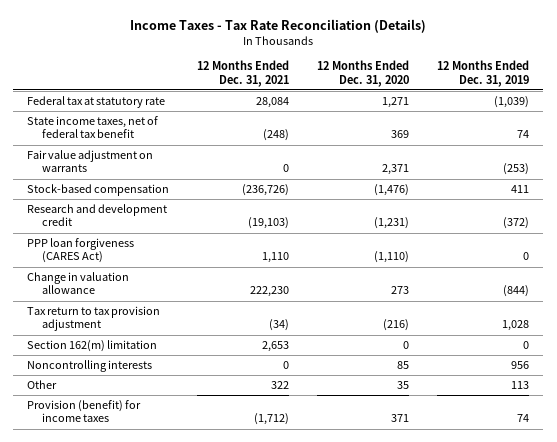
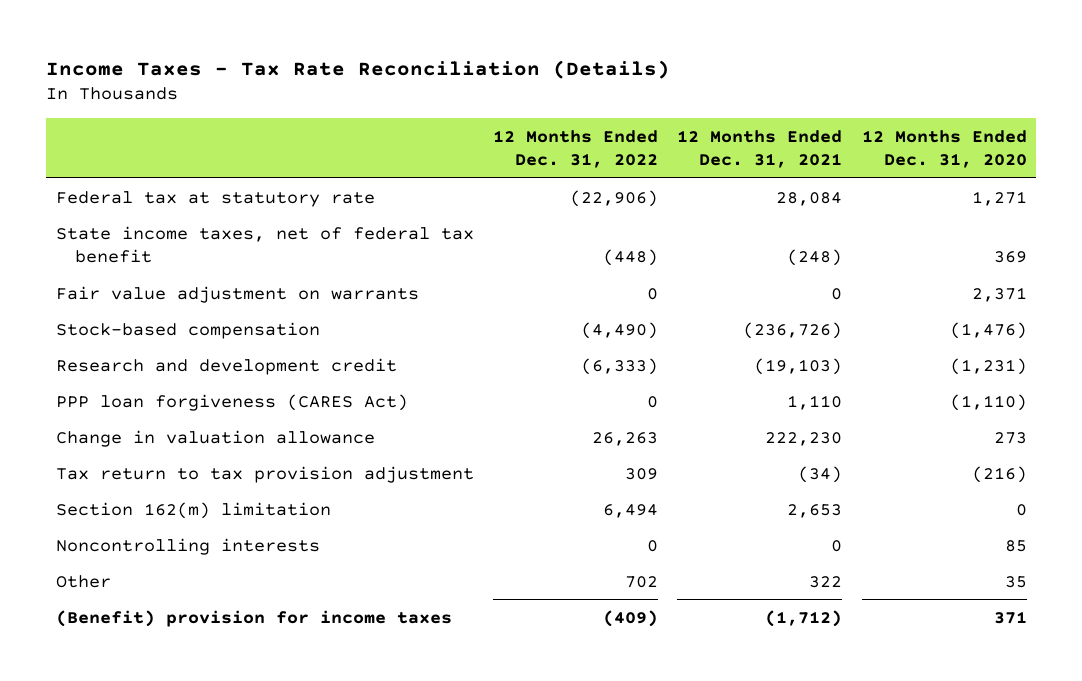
[437,60,530,87] 12 Months Ended Dec. 31, 2019 -> none
none -> [492,129,658,168] 12 Months Ended Dec. 31, 2022
[27,400,142,423] Provision (benefit) for income taxes -> [55,609,452,627] (Benefit) provision for income taxes

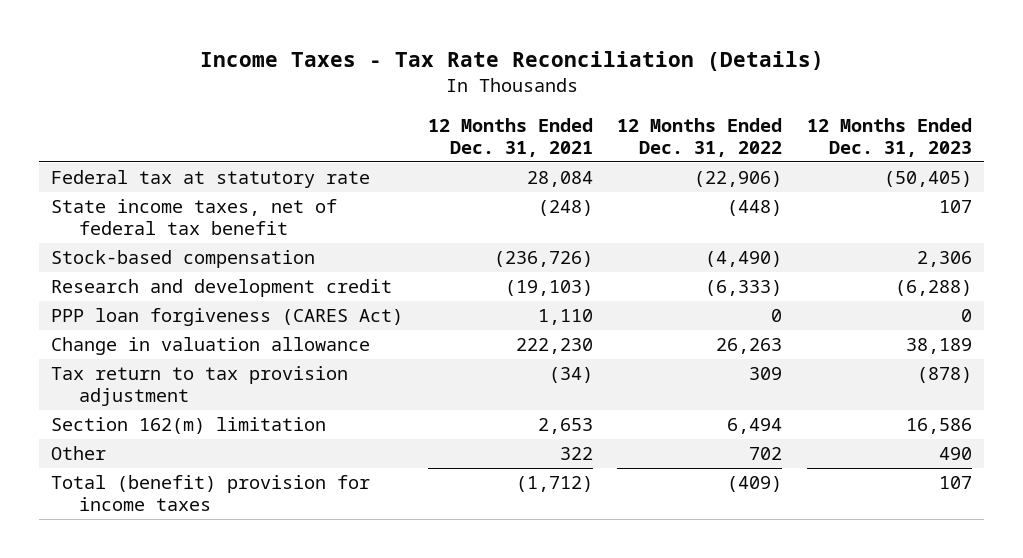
[861,129,1027,168] 12 Months Ended Dec. 31, 2020 -> none
none -> [806,117,972,157] 12 Months Ended Dec. 31, 2023
[55,285,419,303] Fair value adjustment on warrants -> none
[55,537,320,555] Noncontrolling interests -> none
[55,609,452,627] (Benefit) provision for income taxes -> [51,475,371,512] Total (benefit) provision for income taxes

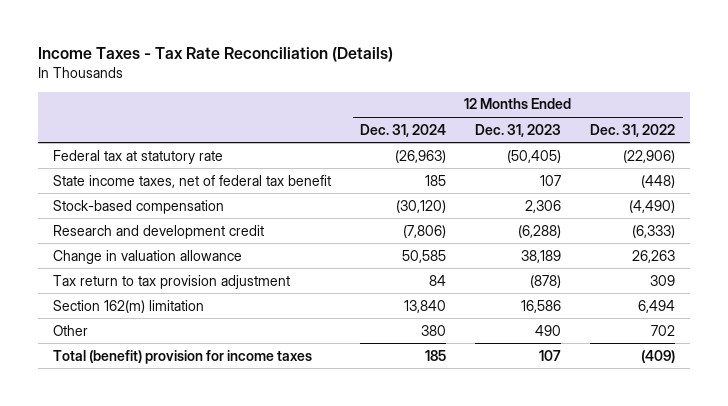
[427,117,593,157] 12 Months Ended Dec. 31, 2021 -> none
none -> [359,123,446,137] Dec. 31, 2024
[51,308,404,327] PPP loan forgiveness (CARES Act) -> none

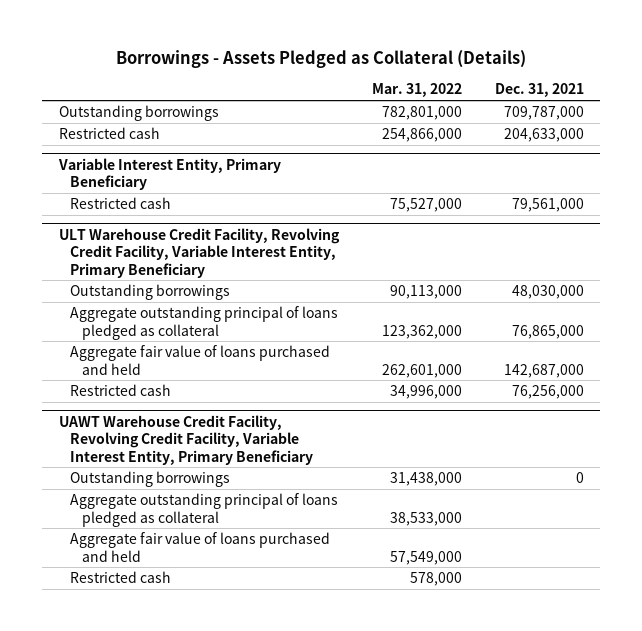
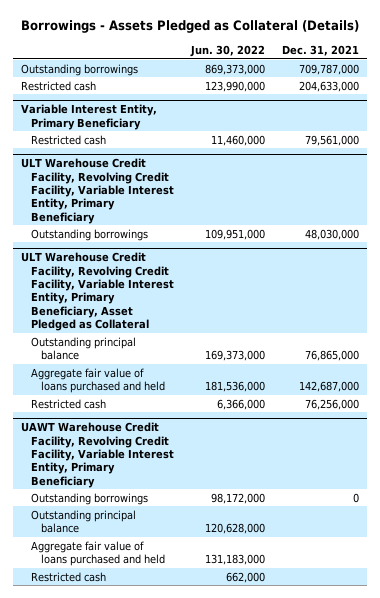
[371,83,462,98] Mar. 31, 2022 -> none
none -> [189,44,265,57] Jun. 30, 2022
none -> [21,252,174,332] ULT Warehouse Credit Facility, Revolving Credit Facility, Variable Interest Entity, Primary Beneficiary, Asset Pledged as Collateral
[70,306,339,340] Aggregate outstanding principal of loans pledged as collateral -> [30,336,136,361] Outstanding principal balance
[70,493,339,527] Aggregate outstanding principal of loans pledged as collateral -> none
none -> [30,509,136,534] Outstanding principal balance

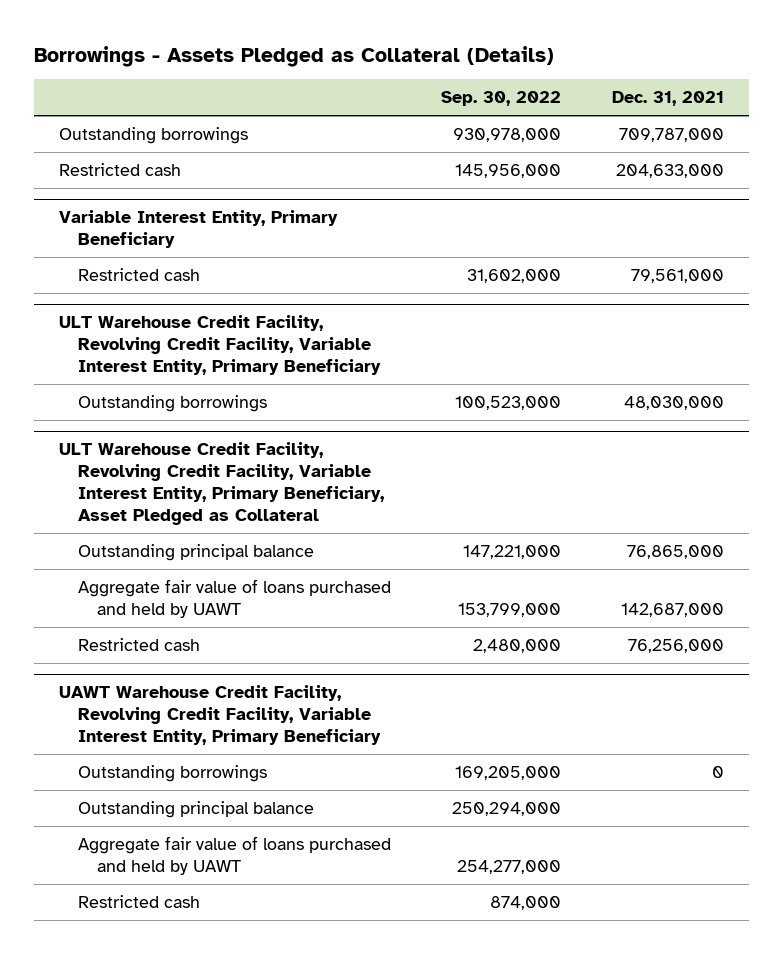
[189,44,265,57] Jun. 30, 2022 -> none
none -> [441,91,562,107] Sep. 30, 2022
[30,367,165,394] Aggregate fair value of loans purchased and held -> [78,578,392,618] Aggregate fair value of loans purchased and held by UAWT
[30,540,165,567] Aggregate fair value of loans purchased and held -> [78,835,392,875] Aggregate fair value of loans purchased and held by UAWT

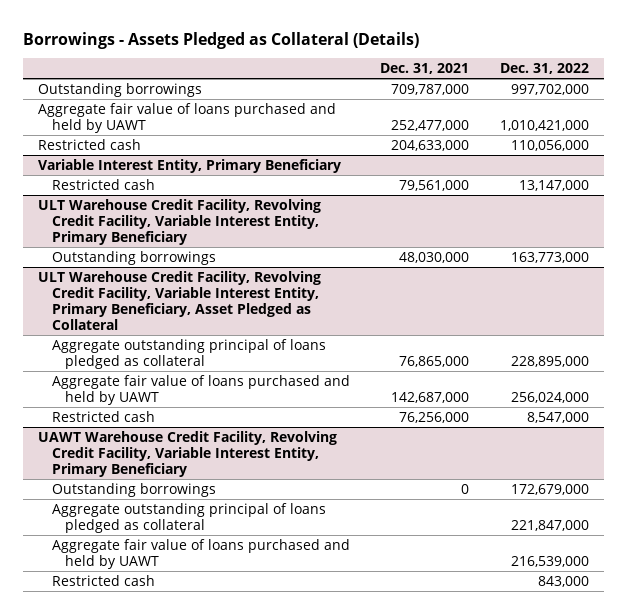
[441,91,562,107] Sep. 30, 2022 -> none
none -> [500,63,590,75] Dec. 31, 2022
none -> [38,102,337,133] Aggregate fair value of loans purchased and held by UAWT
[78,543,315,561] Outstanding principal balance -> [51,338,326,369] Aggregate outstanding principal of loans pledged as collateral
[78,800,315,818] Outstanding principal balance -> [51,502,326,533] Aggregate outstanding principal of loans pledged as collateral

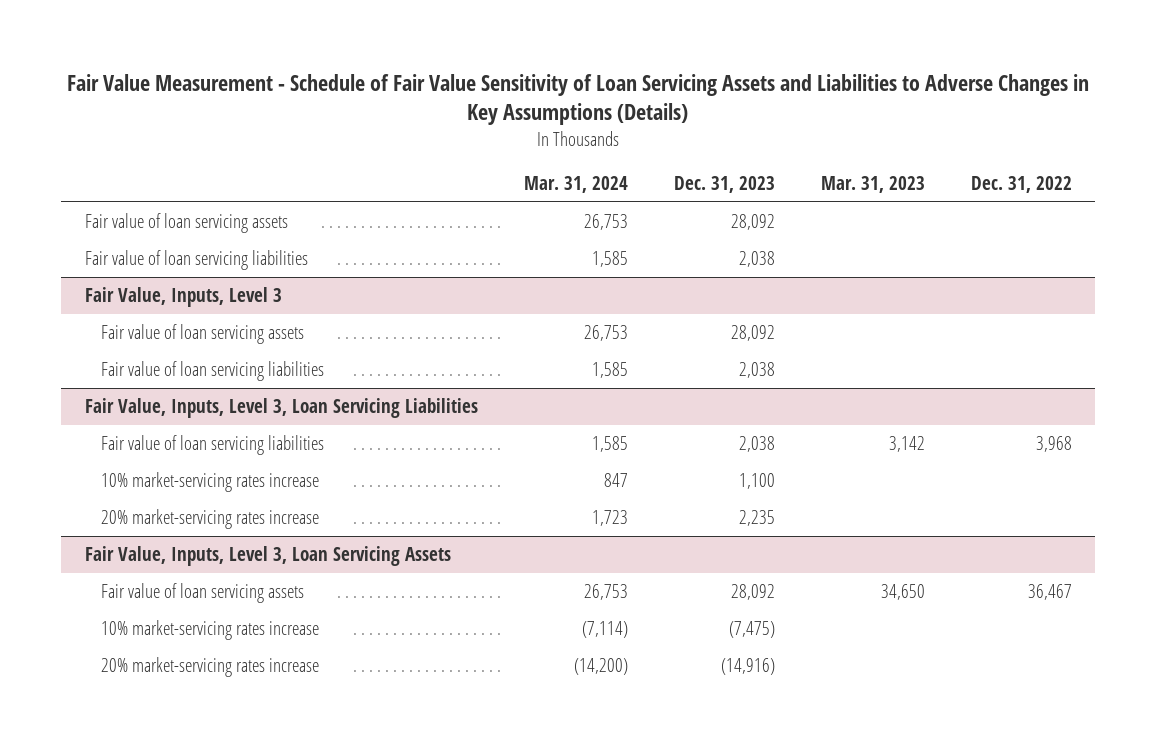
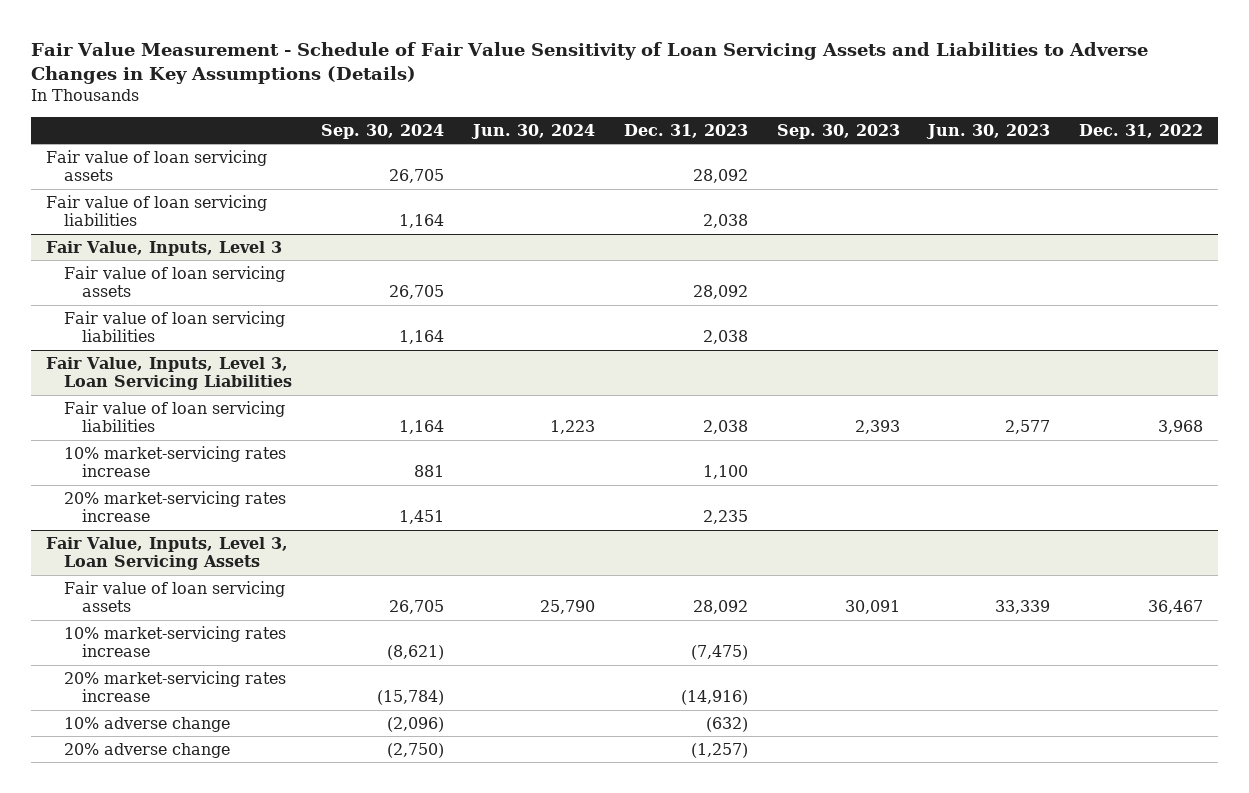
[523,176,628,194] Mar. 31, 2024 -> none
[821,176,926,194] Mar. 31, 2023 -> none
none -> [320,124,444,140] Sep. 30, 2024
none -> [470,124,595,140] Jun. 30, 2024
none -> [776,124,900,140] Sep. 30, 2023
none -> [926,124,1051,140] Jun. 30, 2023
none -> [64,716,231,732] 10% adverse change
none -> [64,742,231,758] 20% adverse change

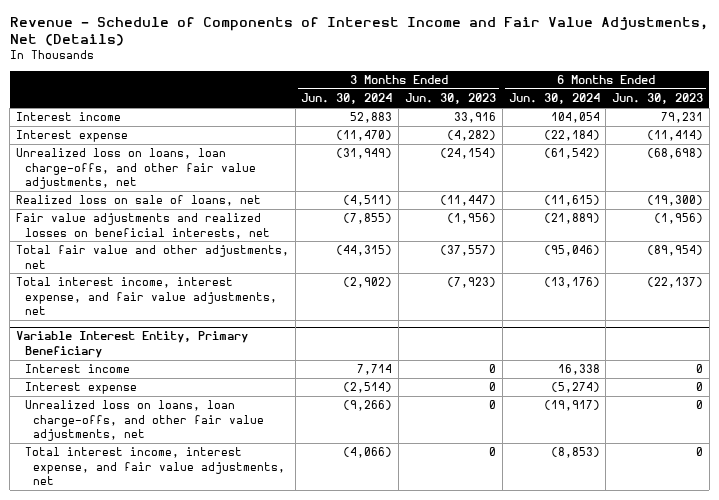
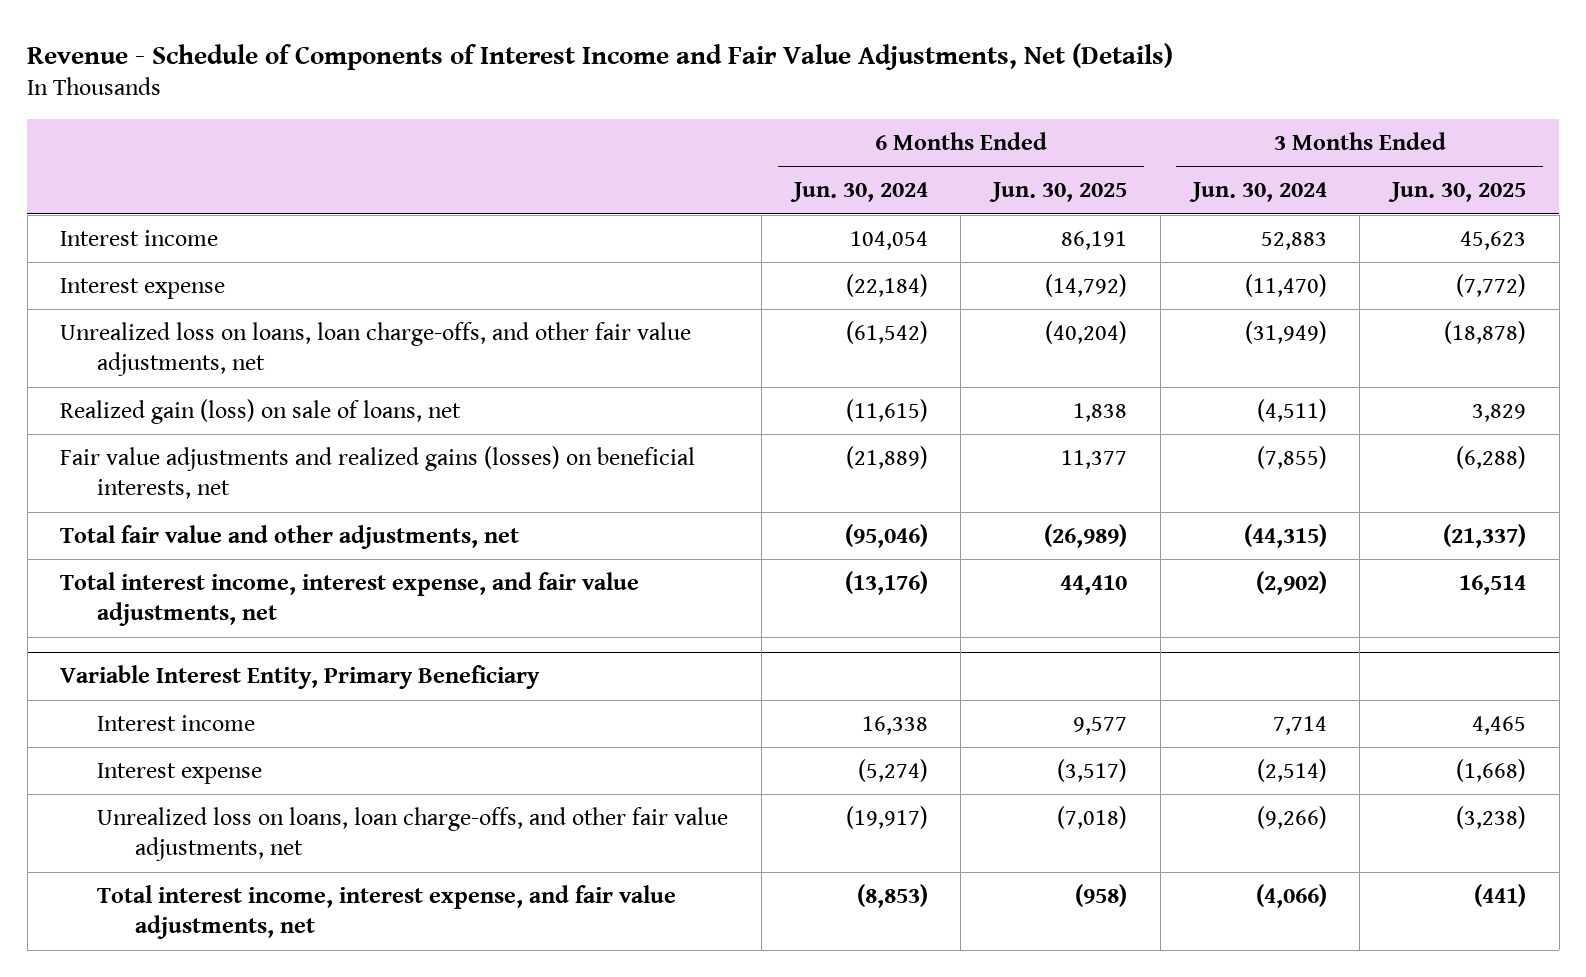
[405,93,497,105] Jun. 30, 2023 -> none
[612,93,704,105] Jun. 30, 2023 -> none
none -> [989,182,1128,203] Jun. 30, 2025
none -> [1388,182,1527,203] Jun. 30, 2025
[15,195,261,207] Realized loss on sale of loans, net -> [59,398,461,424] Realized gain (loss) on sale of loans, net
[15,213,270,239] Fair value adjustments and realized losses on beneficial interests, net -> [59,445,695,500] Fair value adjustments and realized gains (losses) on beneficial interests, net

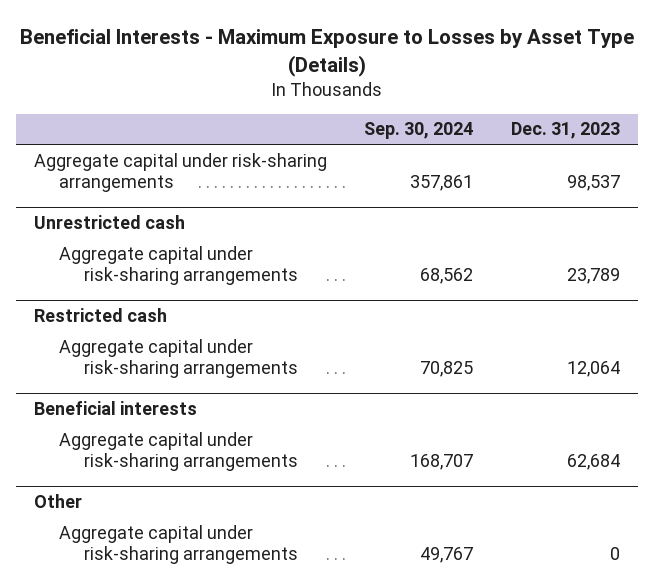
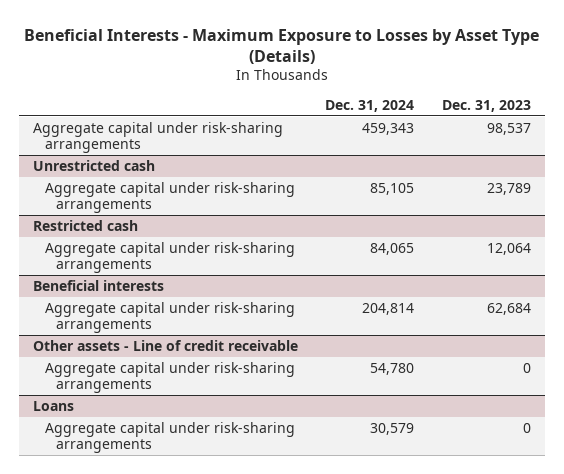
[364,122,474,140] Sep. 30, 2024 -> none
none -> [325,100,415,113] Dec. 31, 2024
[34,494,83,509] Other -> [32,339,298,351] Other assets - Line of credit receivable
none -> [32,400,74,411] Loans
none -> [44,421,295,454] Aggregate capital under risk-sharing arrangements

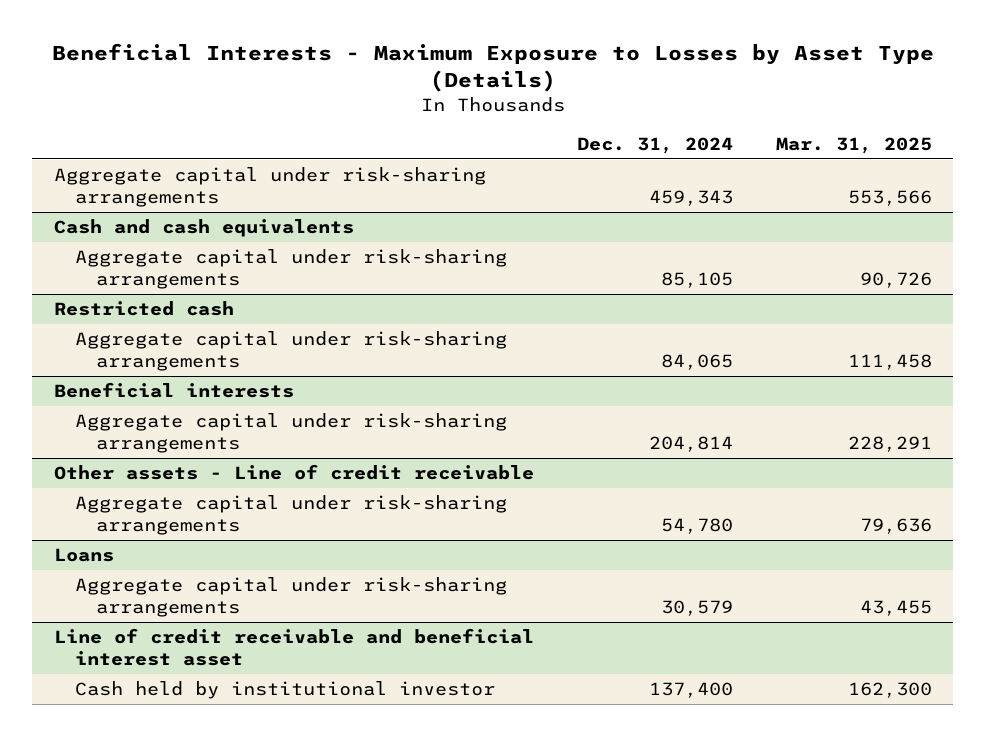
[441,100,531,113] Dec. 31, 2023 -> none
none -> [775,136,932,154] Mar. 31, 2025
[32,159,155,171] Unrestricted cash -> [53,219,354,238] Cash and cash equivalents
none -> [53,628,534,666] Line of credit receivable and beneficial interest asset
none -> [74,681,495,700] Cash held by institutional investor

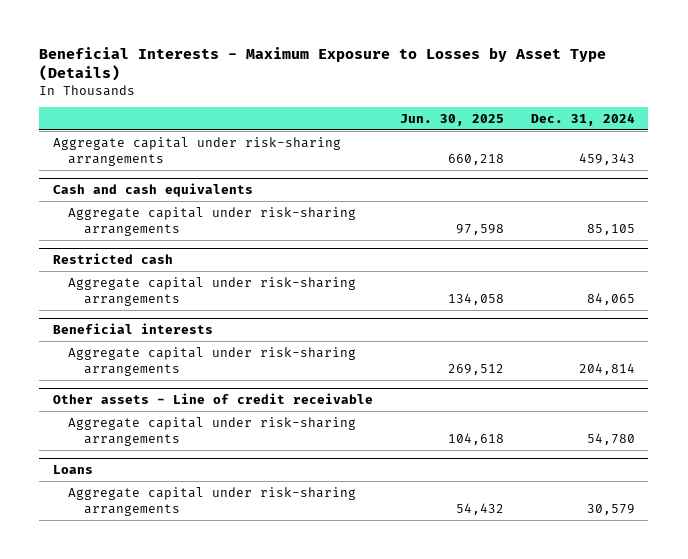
[775,136,932,154] Mar. 31, 2025 -> none
none -> [399,113,504,126] Jun. 30, 2025
[53,628,534,666] Line of credit receivable and beneficial interest asset -> none
[74,681,495,700] Cash held by institutional investor -> none

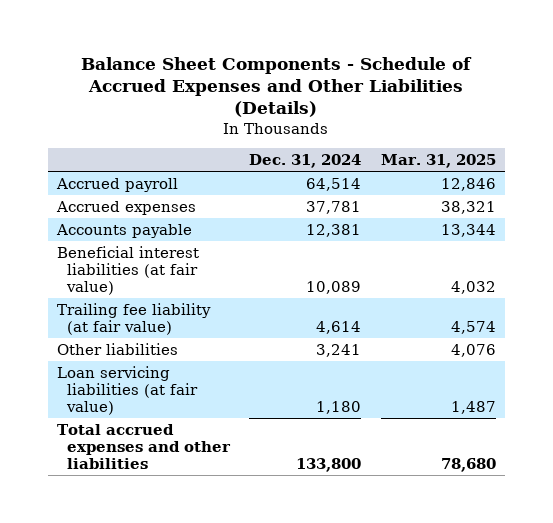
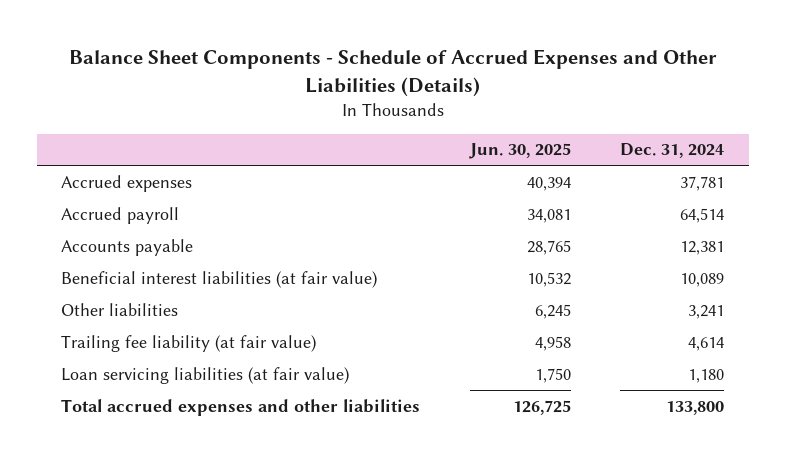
[380,153,496,168] Mar. 31, 2025 -> none
none -> [468,143,571,160] Jun. 30, 2025
[56,177,179,192] Accrued payroll -> [61,206,180,224] Accrued payroll
[57,302,212,335] Trailing fee liability (at fair value) -> [61,334,317,352] Trailing fee liability (at fair value)

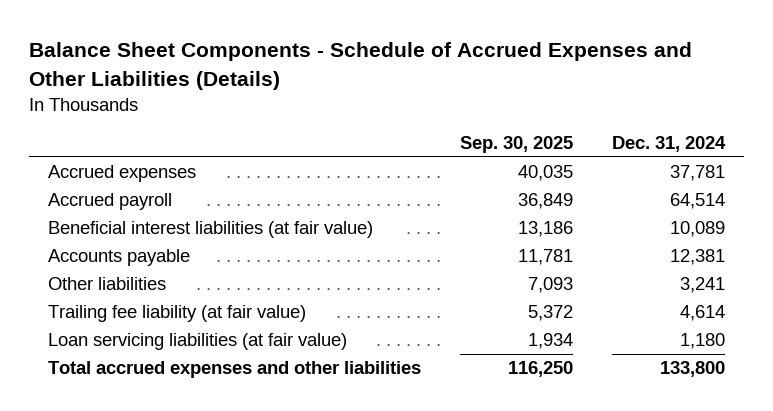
[468,143,571,160] Jun. 30, 2025 -> none
none -> [459,136,573,154] Sep. 30, 2025
[61,238,194,256] Accounts payable -> [48,249,191,267] Accounts payable

